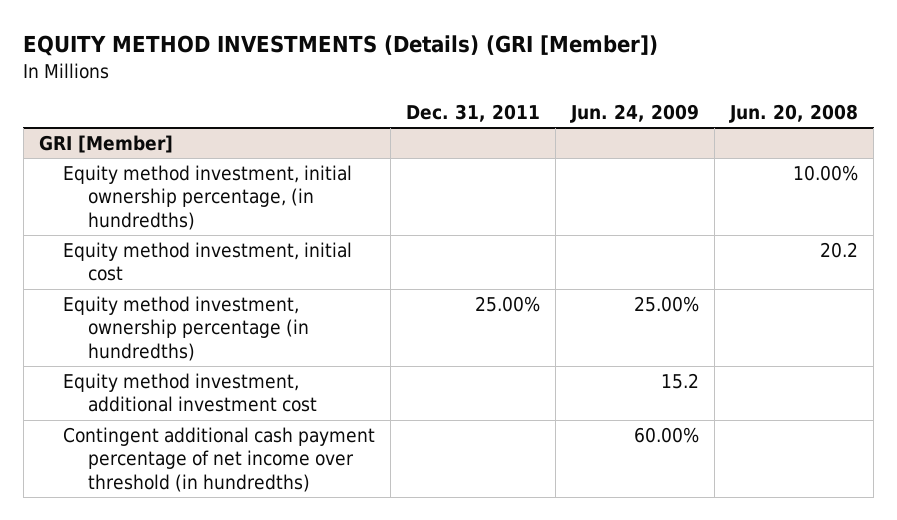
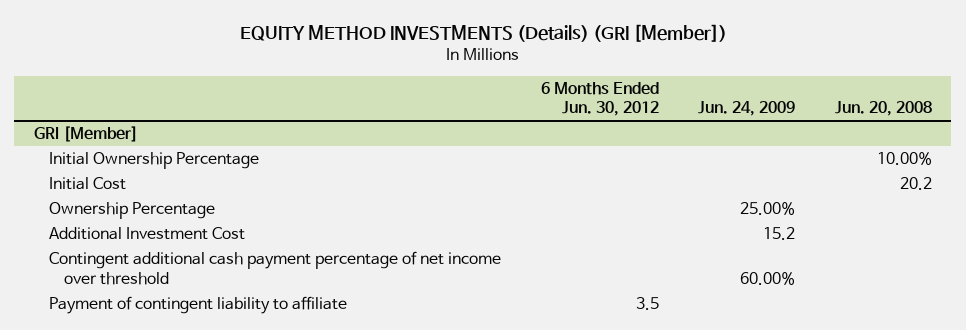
[406,103,541,122] Dec. 31, 2011 -> none
none -> [540,81,659,117] 6 Months Ended Jun. 30, 2012
[63,165,353,230] Equity method investment, initial ownership percentage, (in hundredths) -> [49,152,260,170] Initial Ownership Percentage
[63,242,353,282] Equity method investment, initial cost -> [49,177,127,191] Initial Cost
[63,296,309,361] Equity method investment, ownership percentage (in hundredths) -> [49,202,216,220] Ownership Percentage
[63,373,317,413] Equity method investment, additional investment cost -> [49,227,246,241] Additional Investment Cost
[63,427,376,492] Contingent additional cash payment percentage of net income over threshold (in hundredths) -> [49,251,502,285] Contingent additional cash payment percentage of net income over threshold
none -> [49,296,348,315] Payment of contingent liability to affiliate

